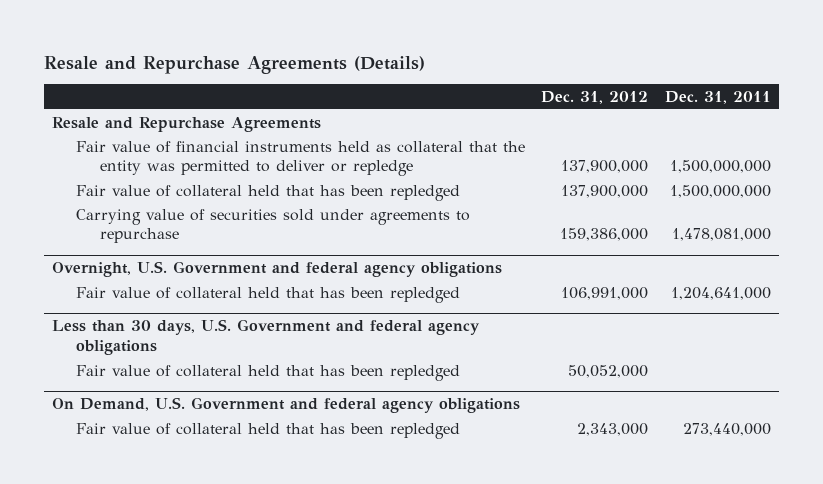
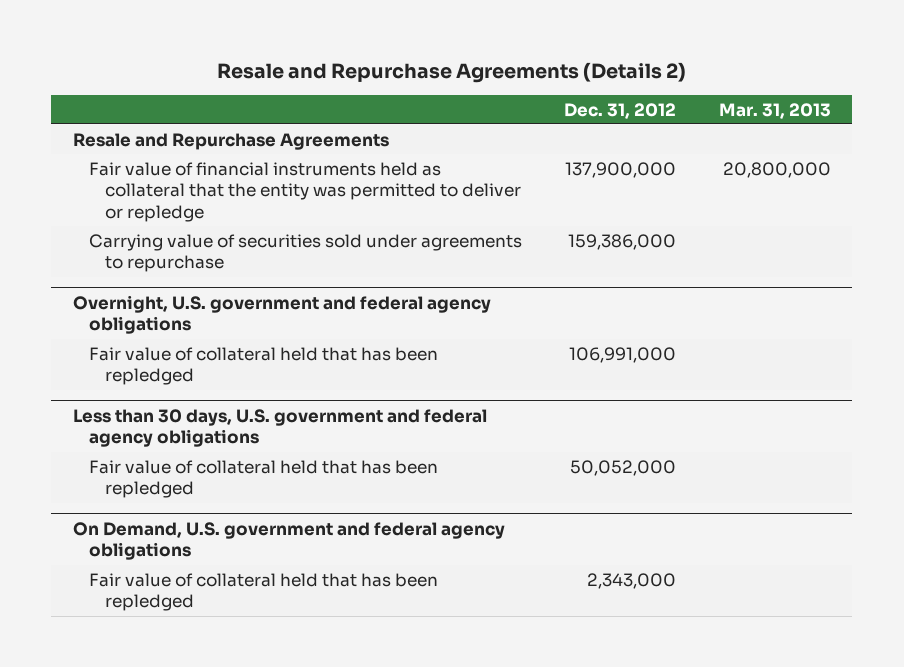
[44,55,426,74] Resale and Repurchase Agreements (Details) -> [216,61,686,83] Resale and Repurchase Agreements (Details 2)
[664,90,771,104] Dec. 31, 2011 -> none
none -> [718,102,831,119] Mar. 31, 2013
[75,184,460,201] Fair value of collateral held that has been repledged -> none
[52,261,503,278] Overnight, U.S. Government and federal agency obligations -> [72,294,491,335] Overnight, U.S. government and federal agency obligations
[52,319,481,356] Less than 30 days, U.S. Government and federal agency obligations -> [72,408,487,448] Less than 30 days, U.S. government and federal agency obligations
[52,397,521,414] On Demand, U.S. Government and federal agency obligations -> [72,521,505,561] On Demand, U.S. government and federal agency obligations

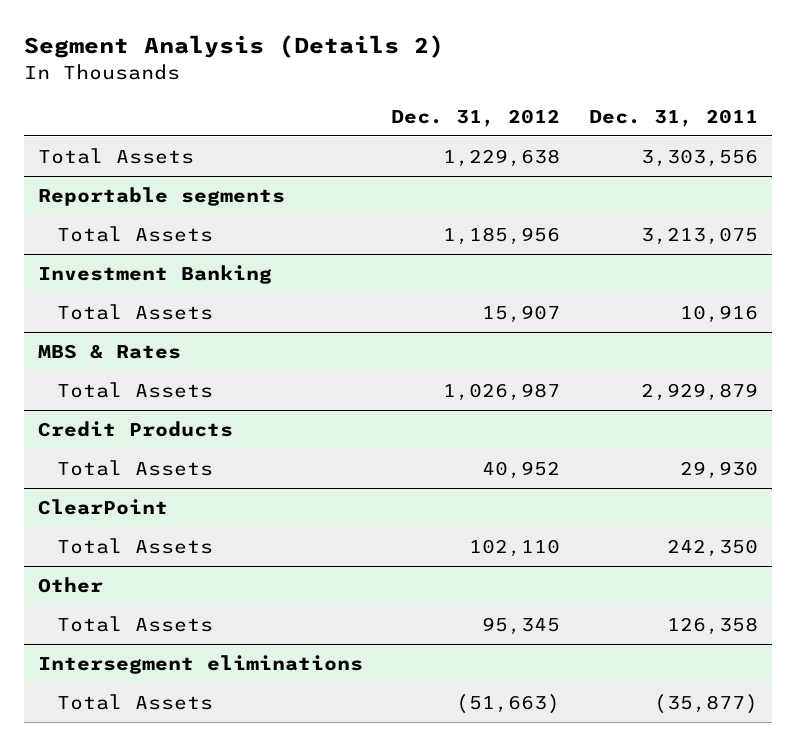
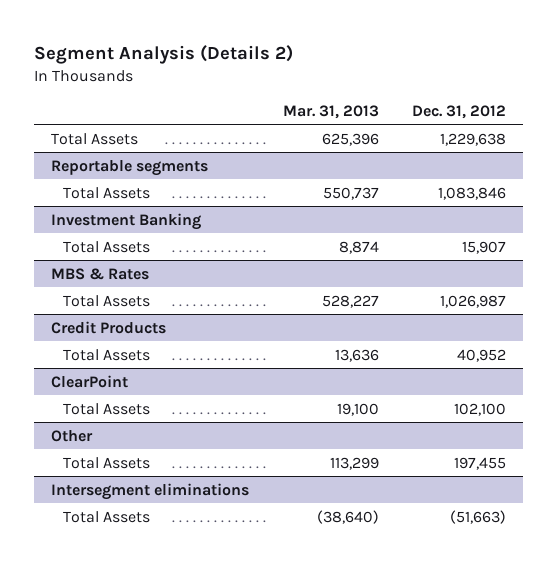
[588,109,758,128] Dec. 31, 2011 -> none
none -> [282,104,379,119] Mar. 31, 2013
[443,226,561,245] 1,185,956 -> [438,186,507,200] 1,083,846
[469,538,561,557] 102,110 -> [454,402,507,416] 102,100
[482,616,561,635] 95,345 -> [454,456,507,470] 197,455

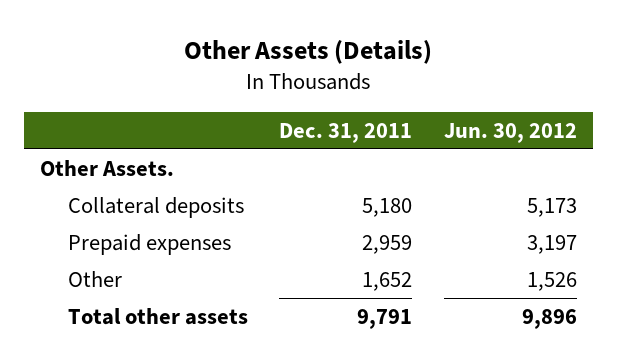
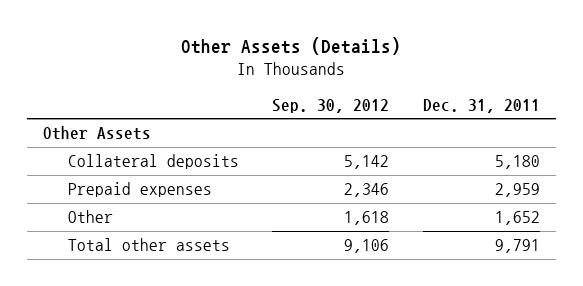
[443,122,577,143] Jun. 30, 2012 -> none
none -> [272,98,390,113] Sep. 30, 2012
[39,159,174,176] Other Assets. -> [43,126,152,141] Other Assets

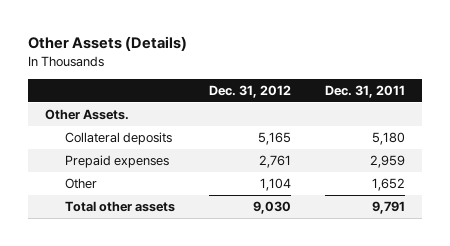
[272,98,390,113] Sep. 30, 2012 -> none
none -> [209,84,292,98] Dec. 31, 2012
[43,126,152,141] Other Assets -> [45,109,130,121] Other Assets.

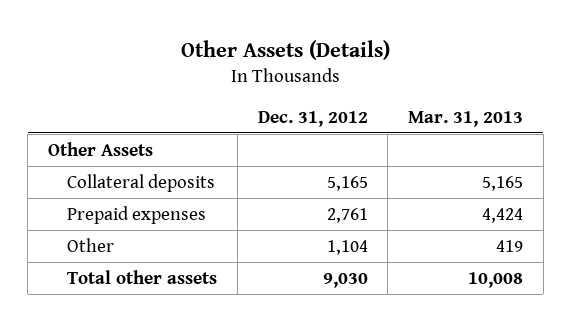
[325,84,406,98] Dec. 31, 2011 -> none
none -> [408,110,524,127] Mar. 31, 2013
[45,109,130,121] Other Assets. -> [48,141,154,156] Other Assets

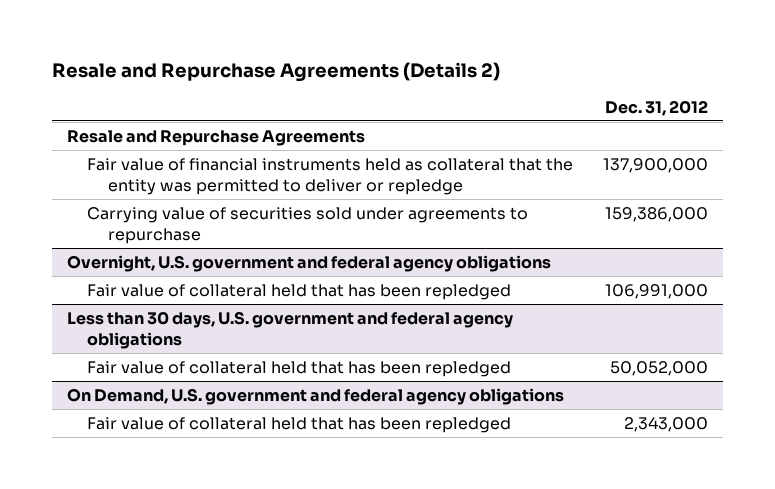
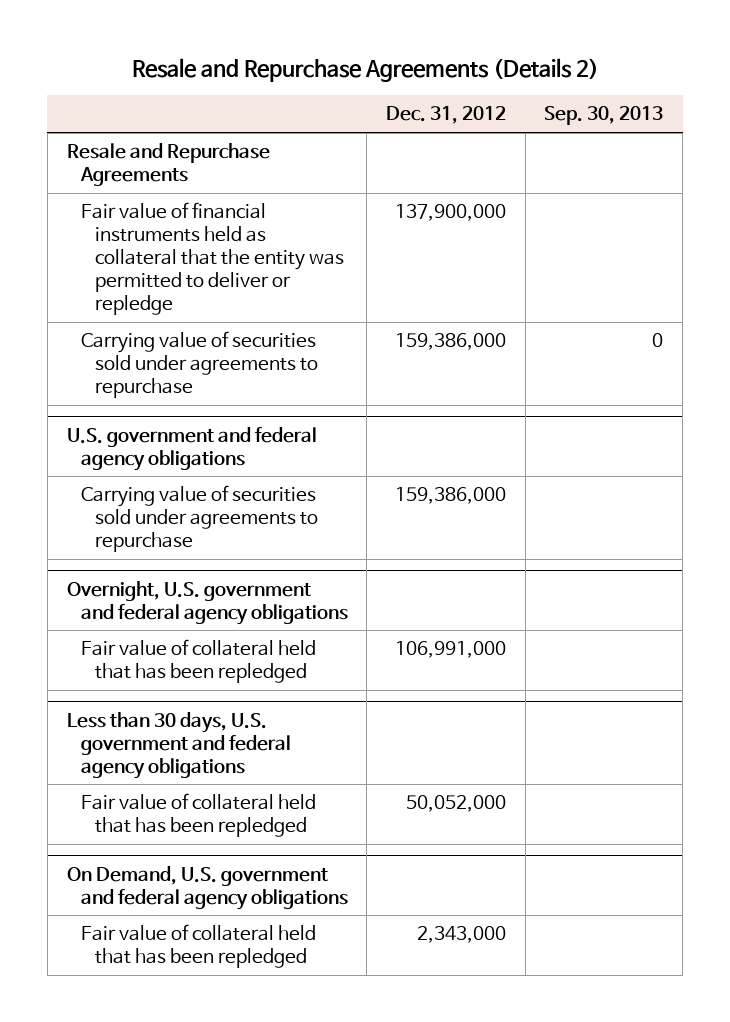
none -> [544,106,664,126] Sep. 30, 2013
none -> [66,426,317,471] U.S. government and federal agency obligations
none -> [80,485,319,553] Carrying value of securities sold under agreements to repurchase

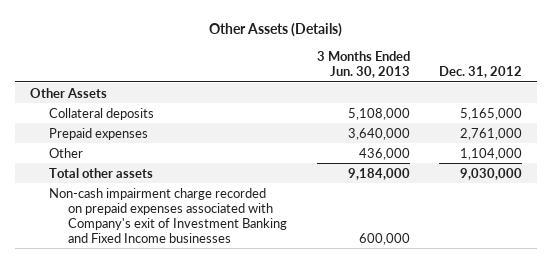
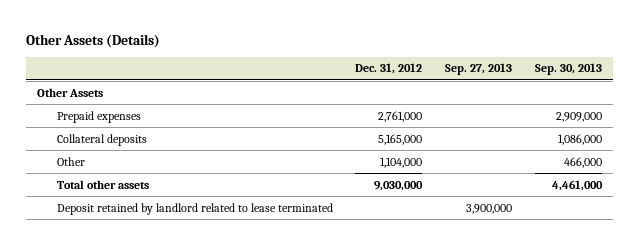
[316,50,410,78] 3 Months Ended Jun. 30, 2013 -> none
none -> [444,63,512,76] Sep. 27, 2013
none -> [534,63,602,76] Sep. 30, 2013
[48,107,154,120] Collateral deposits -> [56,133,147,146] Collateral deposits
[48,187,288,243] Non-cash impairment charge recorded on prepaid expenses associated with Company's exit of Investment Banking and Fixed Income businesses -> none
none -> [56,202,333,215] Deposit retained by landlord related to lease terminated

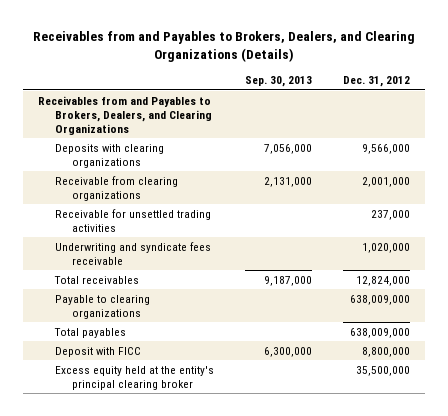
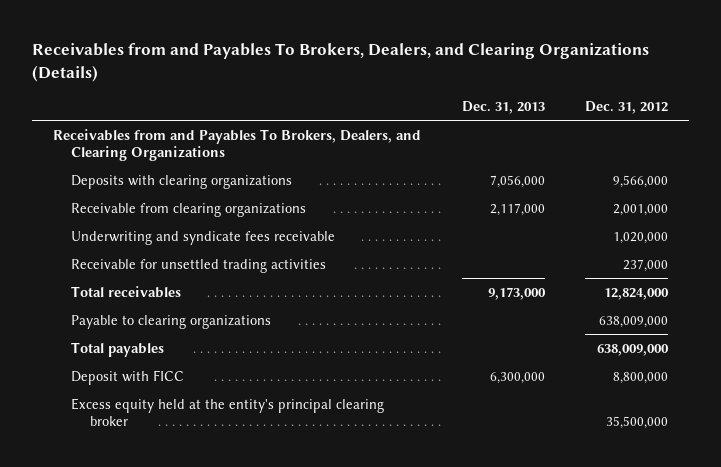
[33,30,416,62] Receivables from and Payables to Brokers, Dealers, and Clearing Organizations (Details) -> [32,42,650,82] Receivables from and Payables To Brokers, Dealers, and Clearing Organizations (Details)
[245,76,313,88] Sep. 30, 2013 -> none
none -> [461,101,545,115] Dec. 31, 2013
[38,95,213,135] Receivables from and Payables to Brokers, Dealers, and Clearing Organizations -> [52,128,421,162] Receivables from and Payables To Brokers, Dealers, and Clearing Organizations
[55,208,212,232] Receivable for unsettled trading activities -> [71,258,327,273] Receivable for unsettled trading activities

